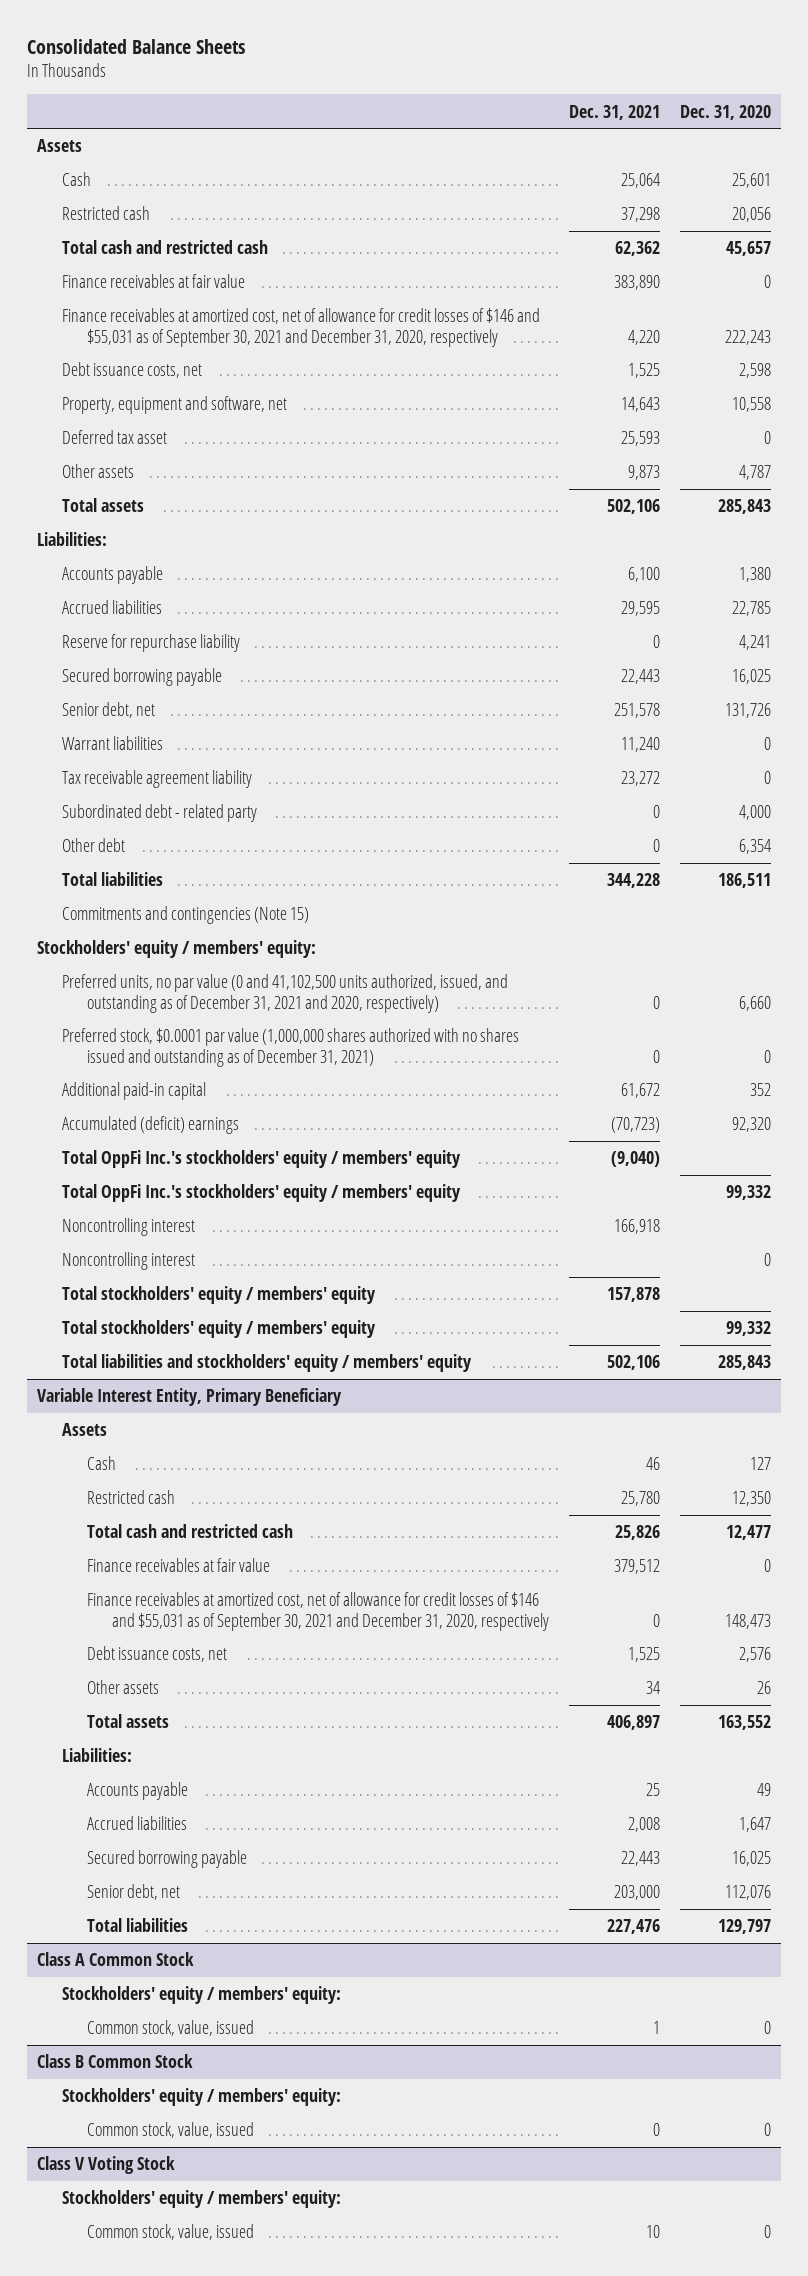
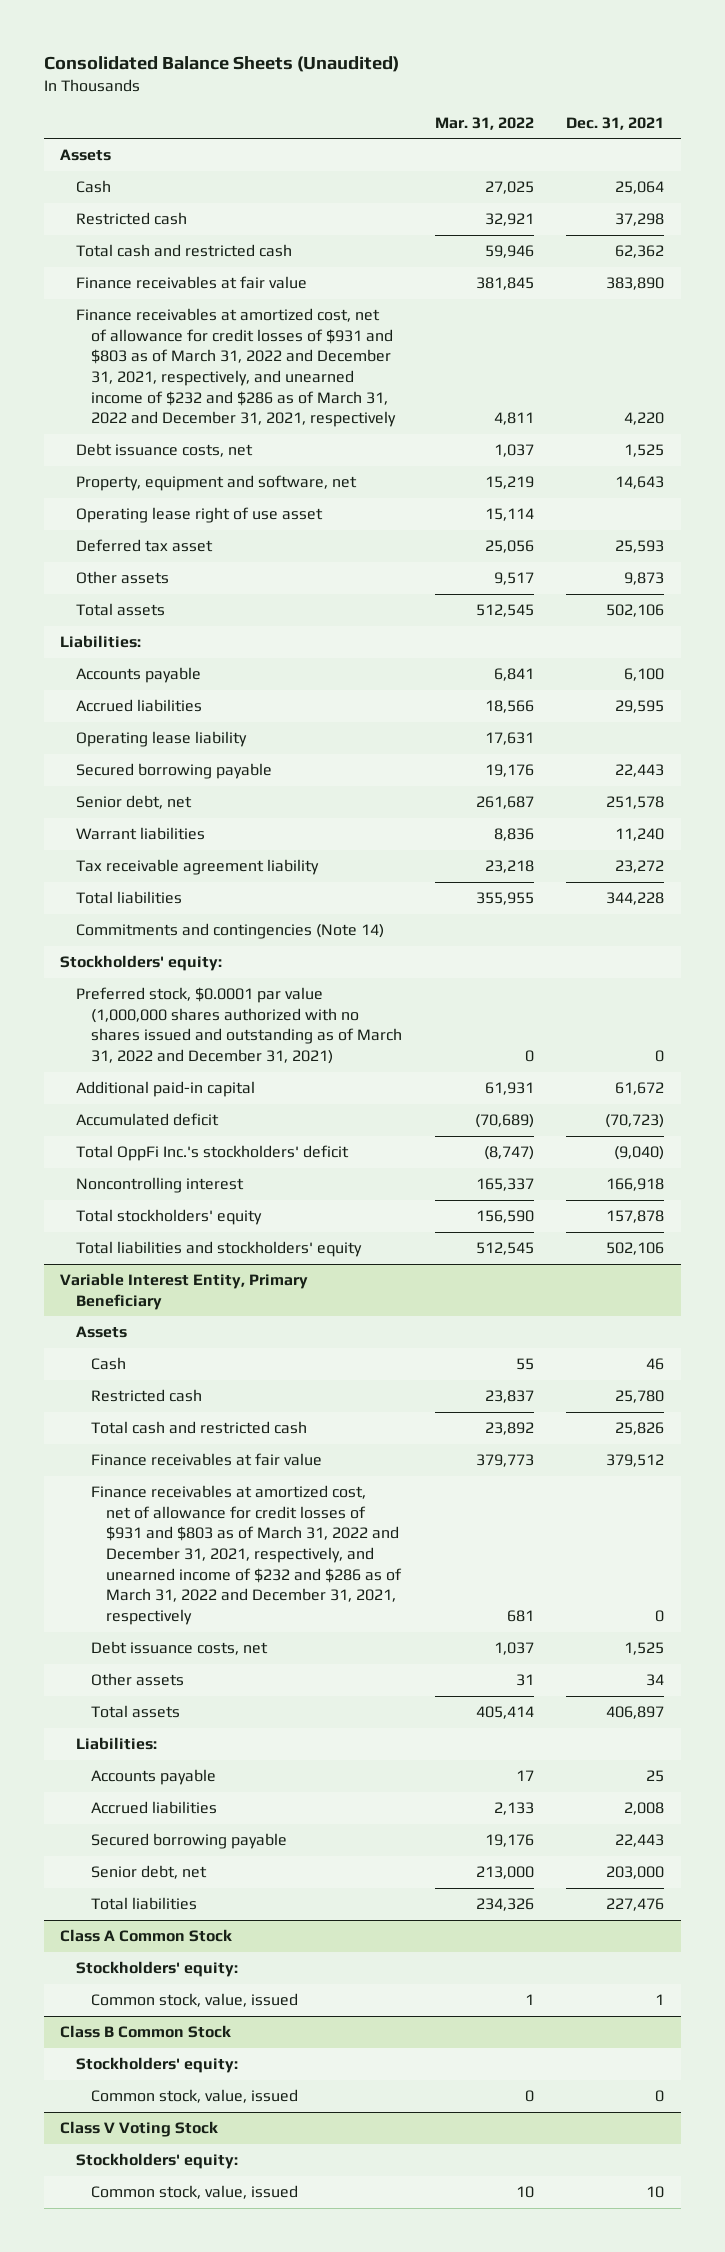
[26,38,245,54] Consolidated Balance Sheets -> [44,56,400,73] Consolidated Balance Sheets (Unaudited)
[679,104,771,120] Dec. 31, 2020 -> none
none -> [434,116,534,130] Mar. 31, 2022
[61,308,540,347] Finance receivables at amortized cost, net of allowance for credit losses of $146 and $55,031 as of September 30, 2021 and December 31, 2020, respectively -> [75,308,396,428] Finance receivables at amortized cost, net of allowance for credit losses of $931 and $803 as of March 31, 2022 and December 31, 2021, respectively, and unearned income of $232 and $286 as of March 31, 2022 and December 31, 2021, respectively
none -> [75,507,323,524] Operating lease right of use asset
[61,634,240,653] Reserve for repurchase liability -> none
none -> [75,731,247,748] Operating lease liability
[61,804,257,823] Subordinated debt - related party -> none
[61,838,125,853] Other debt -> none
[61,974,508,1013] Preferred units, no par value (0 and 41,102,500 units authorized, issued, and outstanding as of December 31, 2021 and 2020, respectively) -> none
[61,906,309,925] Commitments and contingencies (Note 15) -> [75,923,384,940] Commitments and contingencies (Note 14)
[36,940,316,959] Stockholders' equity / members' equity: -> [60,955,223,972] Stockholders' equity:
[61,1028,519,1067] Preferred stock, $0.0001 par value (1,000,000 shares authorized with no shares issued and outstanding as of December 31, 2021) -> [75,987,402,1065] Preferred stock, $0.0001 par value (1,000,000 shares authorized with no shares issued and outstanding as of March 31, 2022 and December 31, 2021)
[61,1184,461,1203] Total OppFi Inc.'s stockholders' equity / members' equity -> none
[61,1116,239,1135] Accumulated (deficit) earnings -> [75,1113,219,1127] Accumulated deficit
[61,1150,461,1169] Total OppFi Inc.'s stockholders' equity / members' equity -> [75,1145,349,1162] Total OppFi Inc.'s stockholders' deficit
[61,1252,195,1271] Noncontrolling interest -> none
[61,1320,376,1339] Total stockholders' equity / members' equity -> none
[61,1286,376,1305] Total stockholders' equity / members' equity -> [75,1209,262,1226] Total stockholders' equity
[61,1354,472,1373] Total liabilities and stockholders' equity / members' equity -> [75,1241,362,1258] Total liabilities and stockholders' equity
[86,1592,549,1631] Finance receivables at amortized cost, net of allowance for credit losses of $146 and $55,031 as of September 30, 2021 and December 31, 2020, respectively -> [90,1485,403,1626] Finance receivables at amortized cost, net of allowance for credit losses of $931 and $803 as of March 31, 2022 and December 31, 2021, respectively, and unearned income of $232 and $286 as of March 31, 2022 and December 31, 2021, respectively
[61,1986,341,2005] Stockholders' equity / members' equity: -> [75,1961,238,1978] Stockholders' equity:
[61,2088,341,2107] Stockholders' equity / members' equity: -> [75,2057,238,2074] Stockholders' equity:
[61,2190,341,2209] Stockholders' equity / members' equity: -> [75,2153,238,2170] Stockholders' equity:

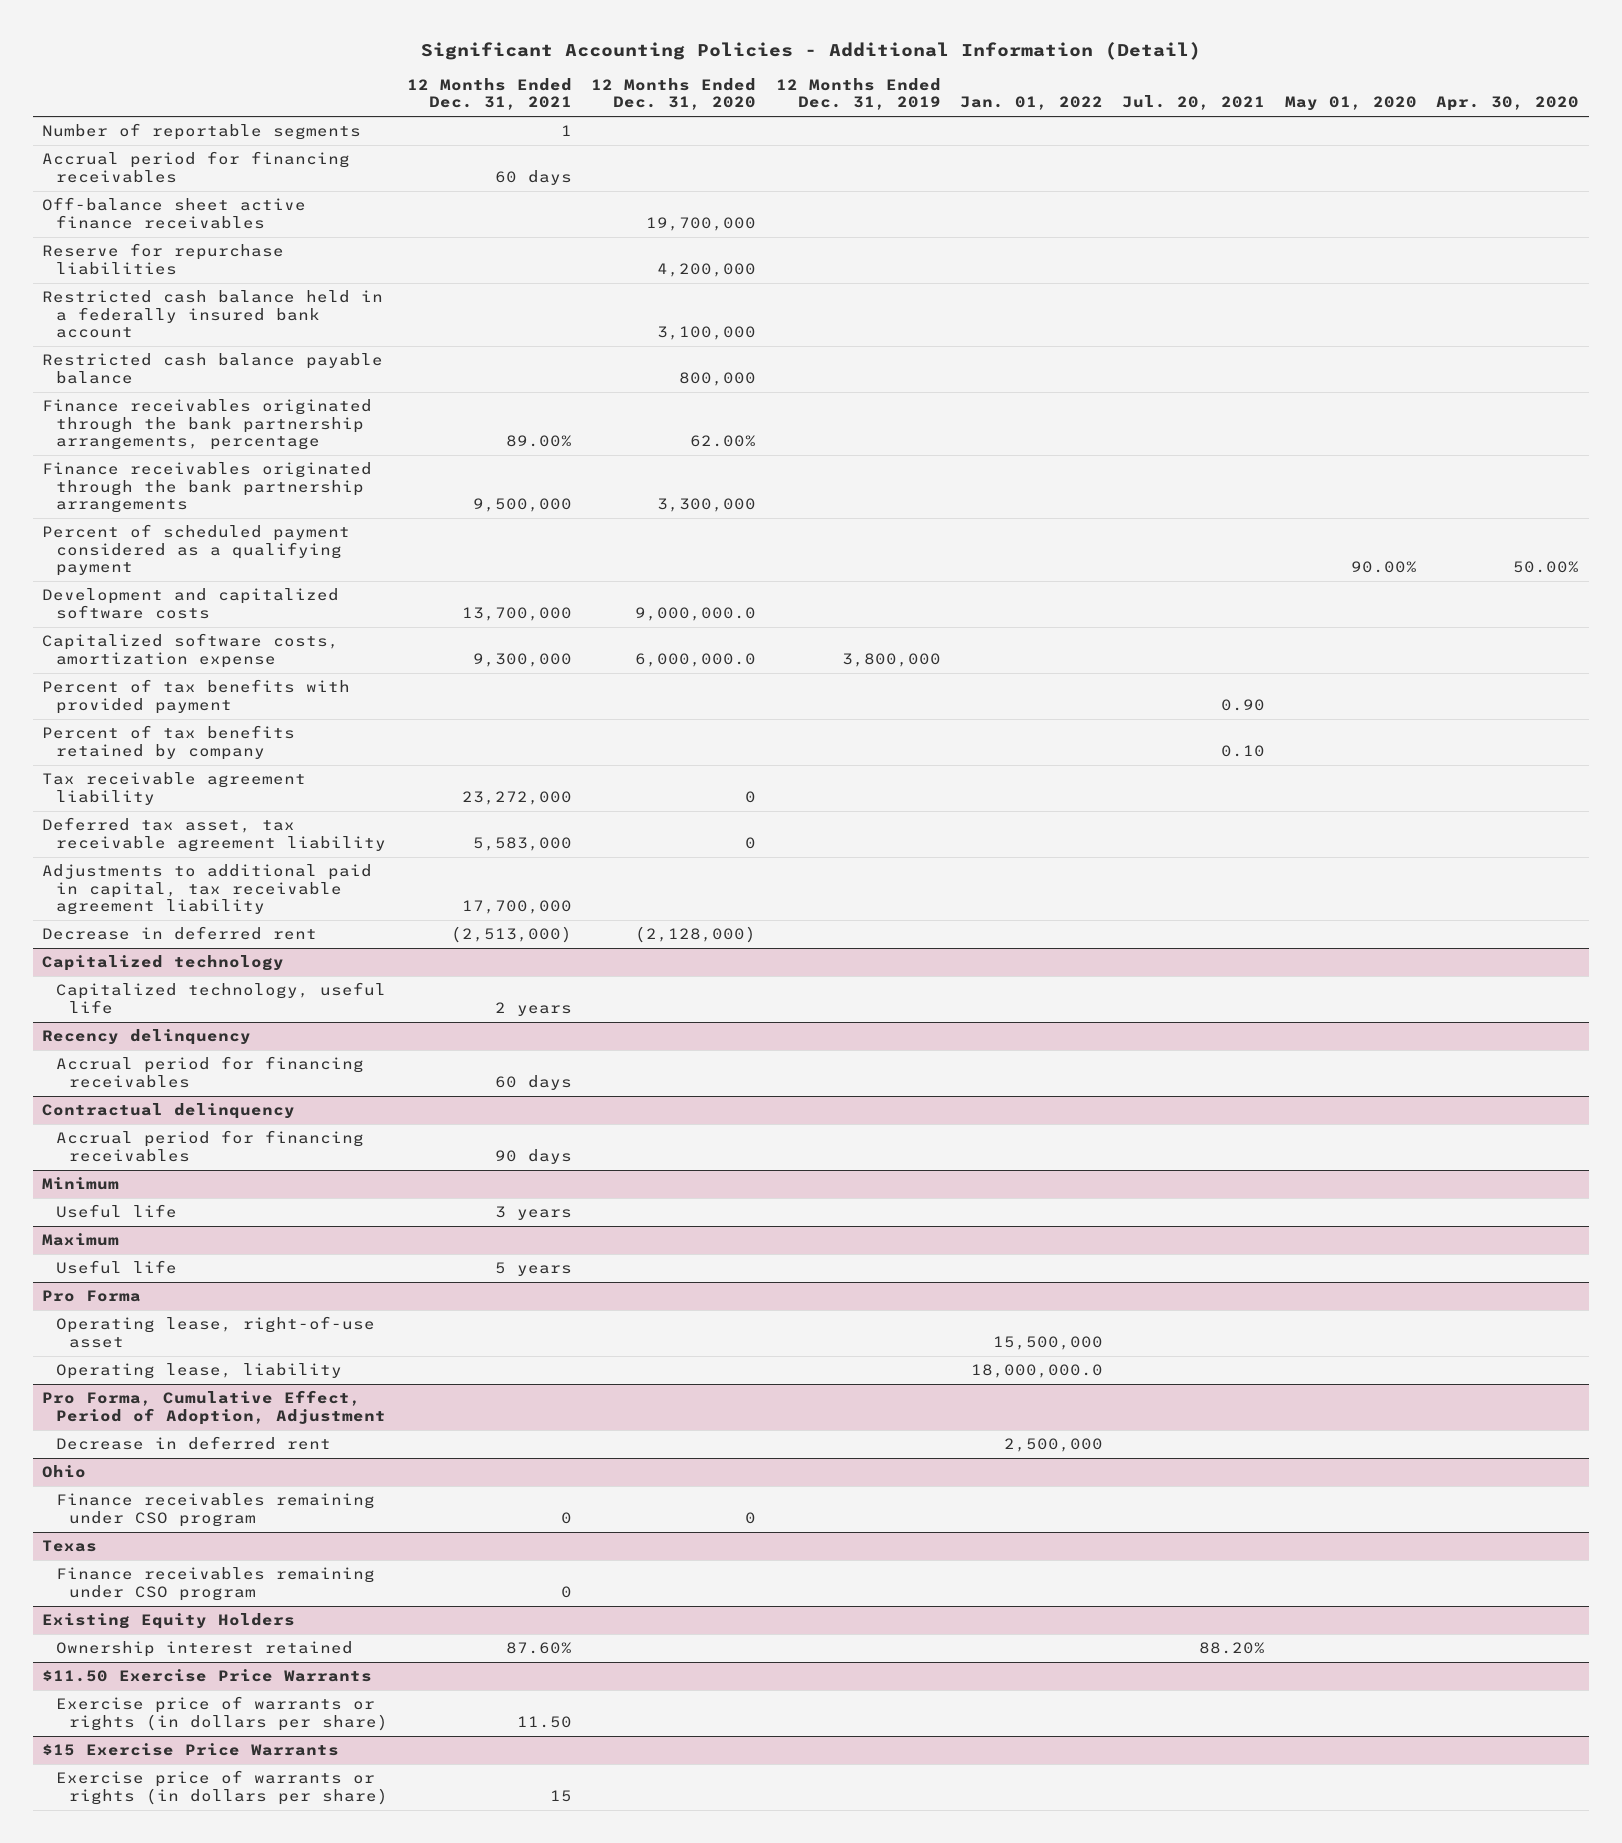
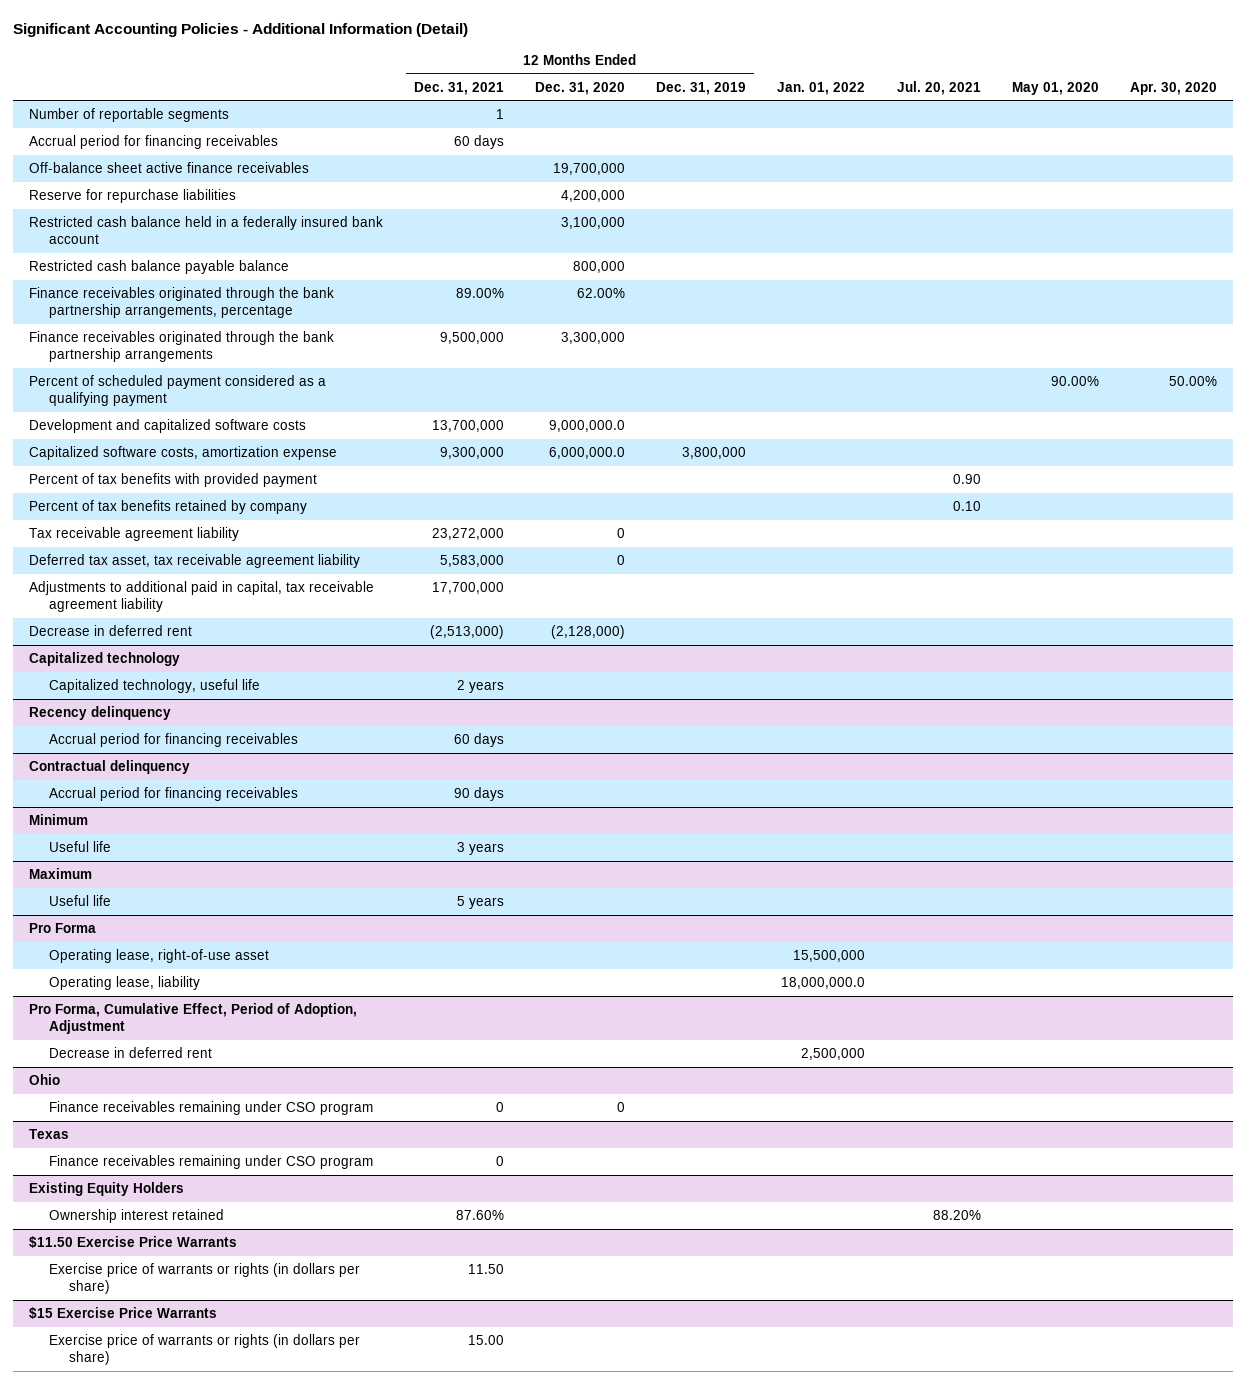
[549,1789,572,1802] 15 -> [467,1334,504,1345] 15.00

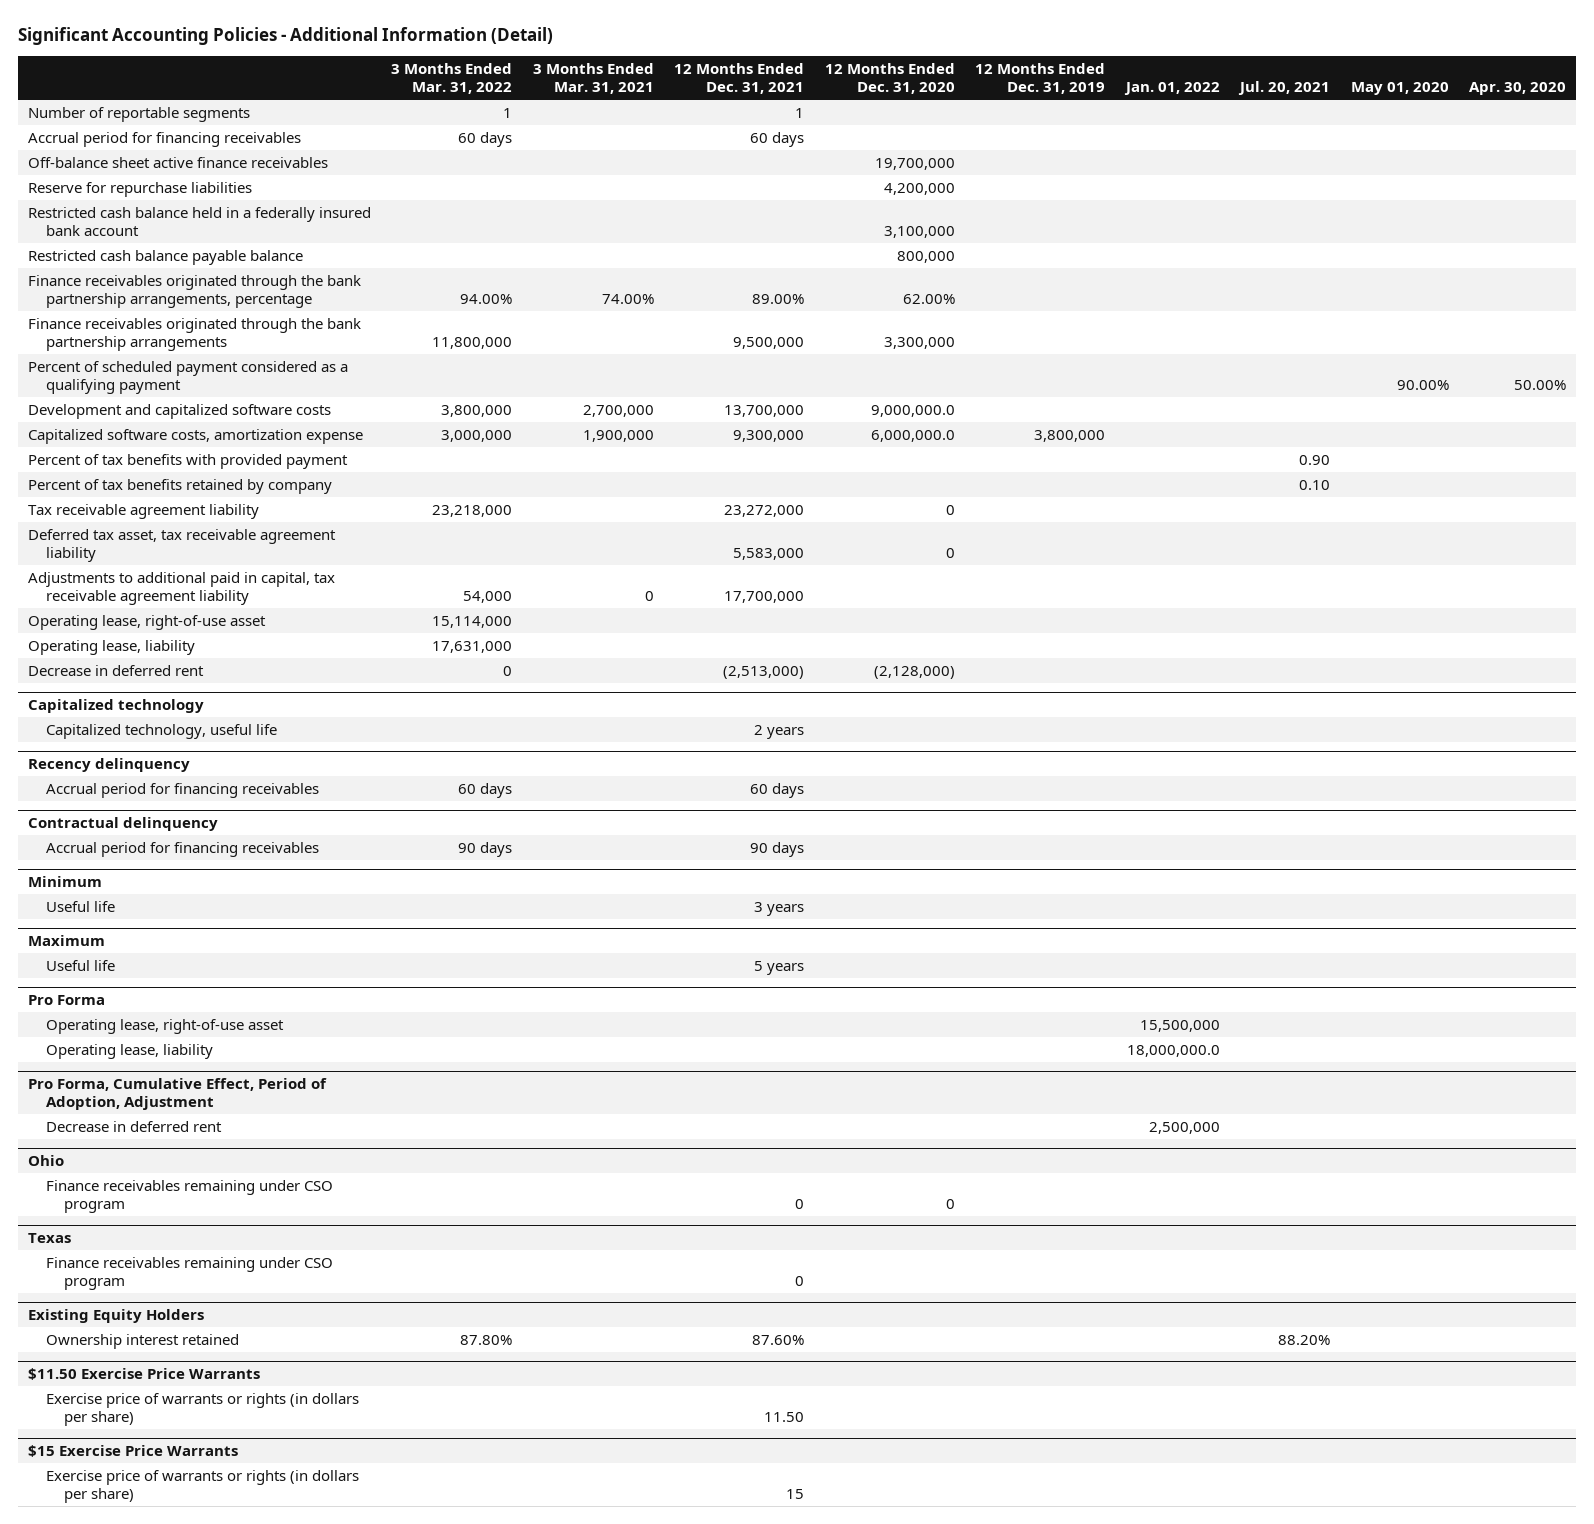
none -> [391,63,513,95] 3 Months Ended Mar. 31, 2022
none -> [532,63,654,95] 3 Months Ended Mar. 31, 2021
none -> [27,615,266,631] Operating lease, right-of-use asset
none -> [27,640,195,656] Operating lease, liability
[467,1334,504,1345] 15.00 -> [786,1489,805,1500] 15

